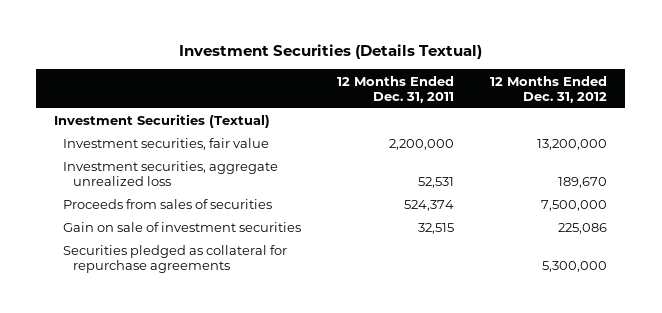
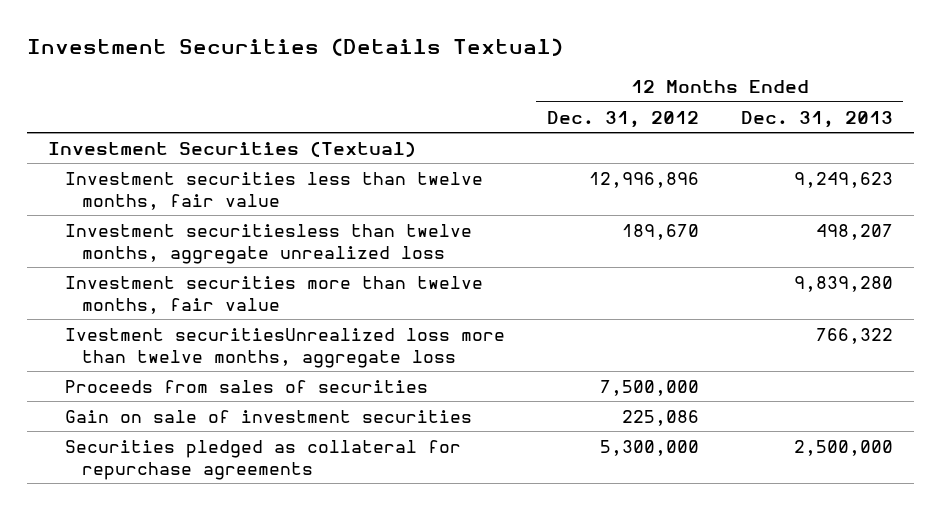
[337,75,455,103] 12 Months Ended Dec. 31, 2011 -> none
none -> [740,110,893,128] Dec. 31, 2013
[63,138,270,151] Investment securities, fair value -> [64,171,483,210] Investment securities less than twelve months, fair value
[537,139,608,151] 13,200,000 -> [588,171,699,188] 12,996,896
[63,161,279,187] Investment securities, aggregate unrealized loss -> [64,223,472,264] Investment securitiesless than twelve months, aggregate unrealized loss
none -> [64,275,483,314] Investment securities more than twelve months, fair value
none -> [64,327,505,368] Ivestment securitiesUnrealized loss more than twelve months, aggregate loss

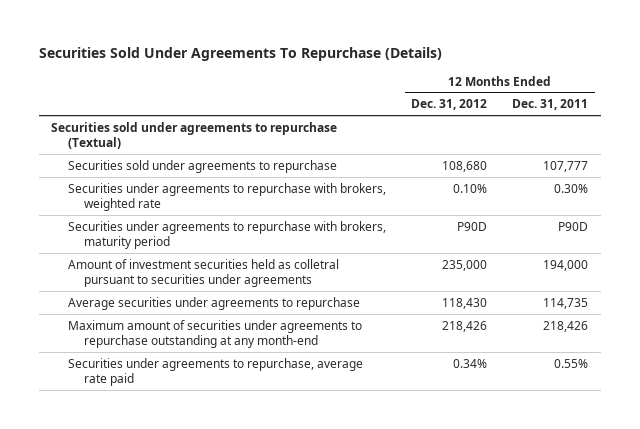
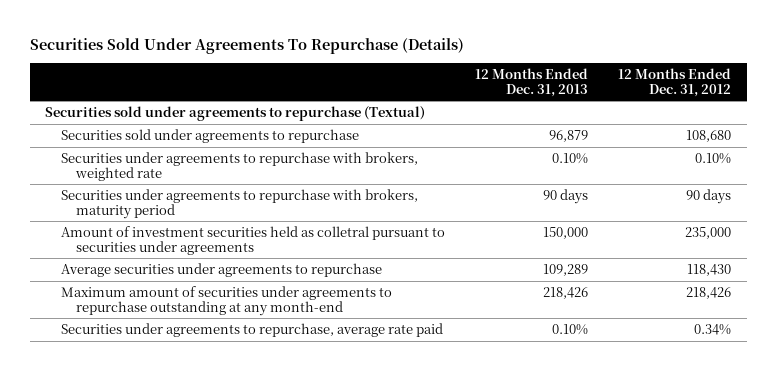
[512,99,589,111] Dec. 31, 2011 -> none
none -> [475,67,589,97] 12 Months Ended Dec. 31, 2013
[456,221,487,231] P90D -> [686,189,732,205] 90 days

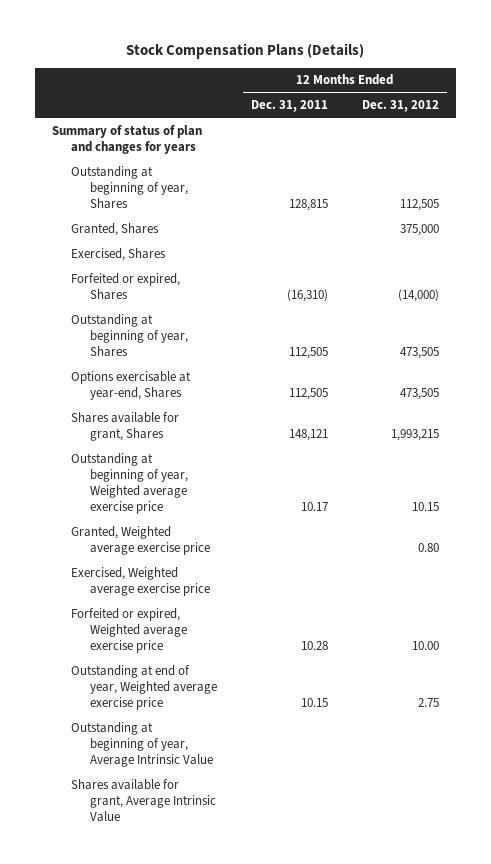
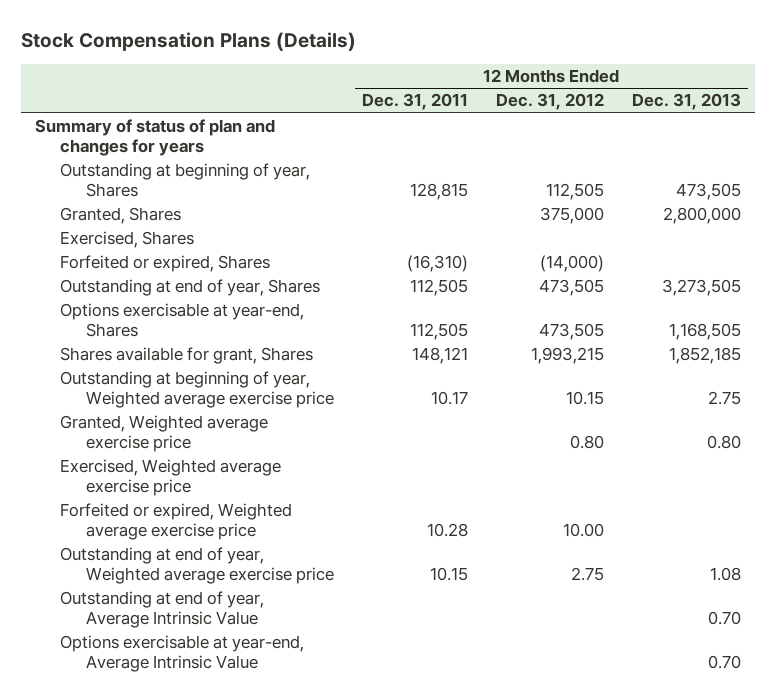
none -> [631,93,741,111] Dec. 31, 2013
[70,313,189,357] Outstanding at beginning of year, Shares -> [60,279,321,297] Outstanding at end of year, Shares
[70,721,214,767] Outstanding at beginning of year, Average Intrinsic Value -> [60,591,265,629] Outstanding at end of year, Average Intrinsic Value
[70,778,217,822] Shares available for grant, Average Intrinsic Value -> [60,635,305,673] Options exercisable at year-end, Average Intrinsic Value

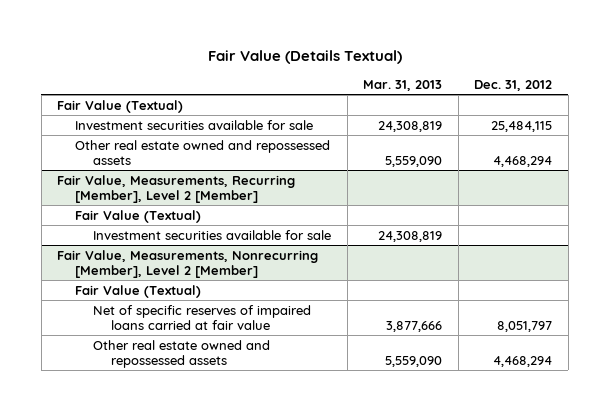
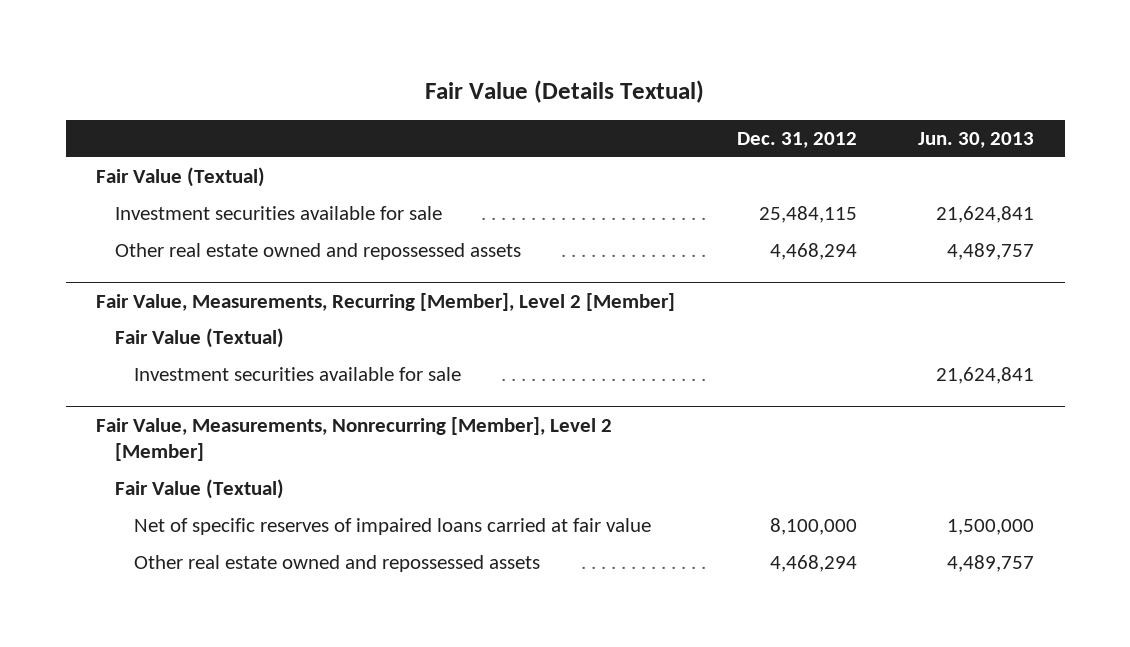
[363,80,443,92] Mar. 31, 2013 -> none
none -> [917,132,1034,149] Jun. 30, 2013
[497,320,553,332] 8,051,797 -> [769,518,857,536] 8,100,000

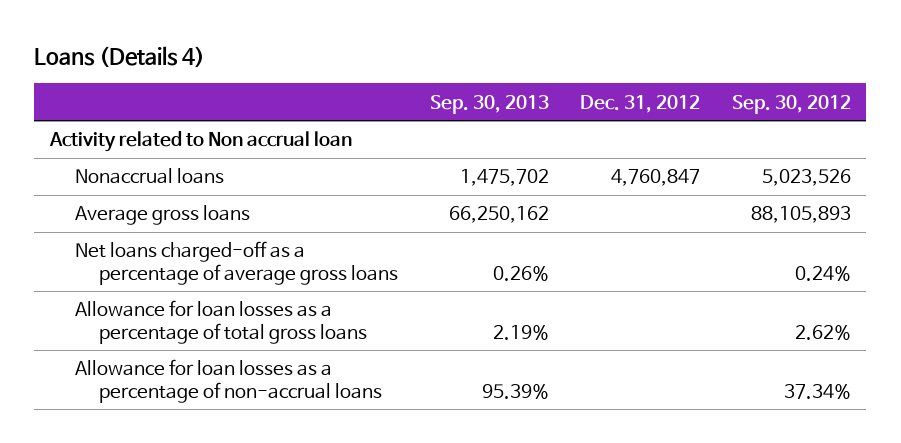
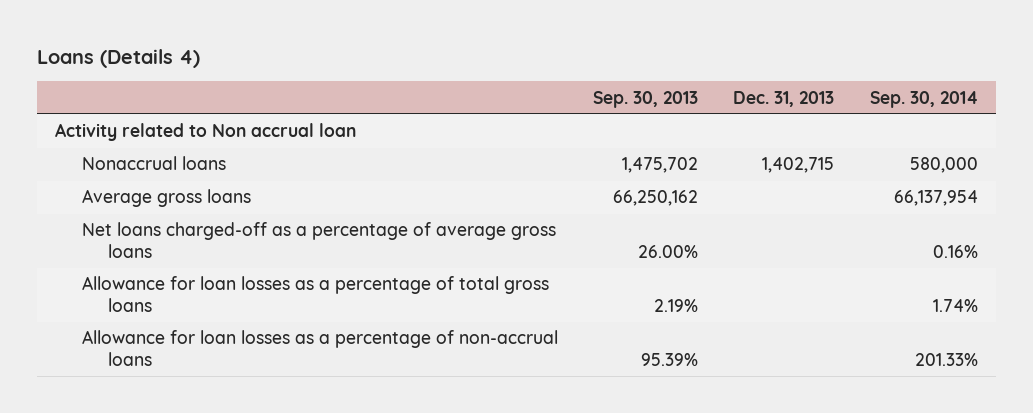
[580,94,701,113] Dec. 31, 2012 -> none
[731,94,851,114] Sep. 30, 2012 -> none
none -> [733,90,835,107] Dec. 31, 2013
none -> [869,90,978,108] Sep. 30, 2014
[492,265,549,281] 0.26% -> [638,244,699,258] 26.00%

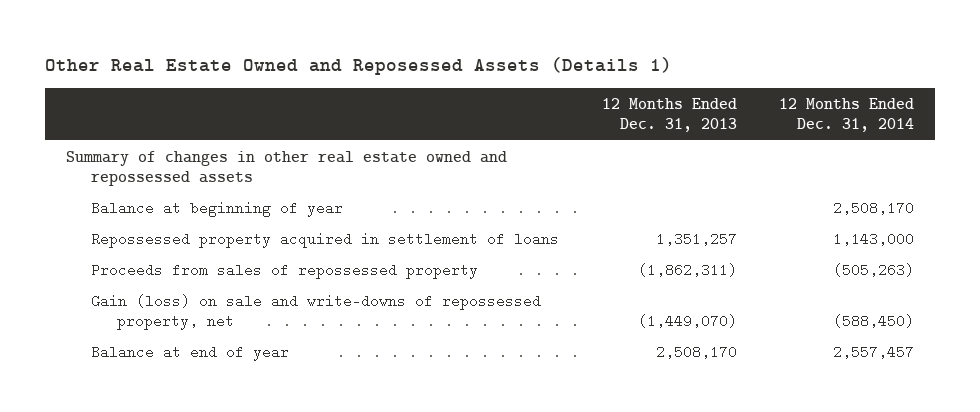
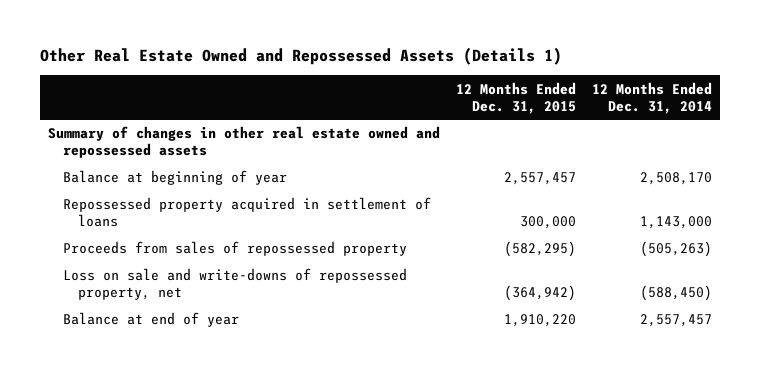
[44,57,672,76] Other Real Estate Owned and Reposessed Assets (Details 1) -> [40,47,563,66] Other Real Estate Owned and Repossessed Assets (Details 1)
[601,98,737,133] 12 Months Ended Dec. 31, 2013 -> none
none -> [456,81,577,114] 12 Months Ended Dec. 31, 2015
[91,293,542,330] Gain (loss) on sale and write-downs of repossessed property, net -> [63,268,408,301] Loss on sale and write-downs of repossessed property, net

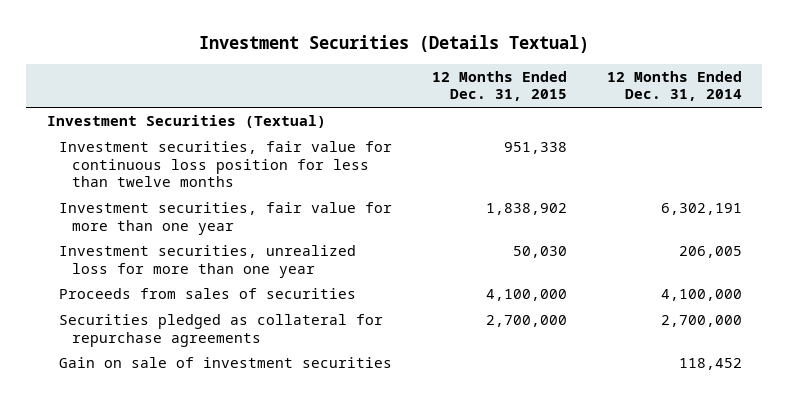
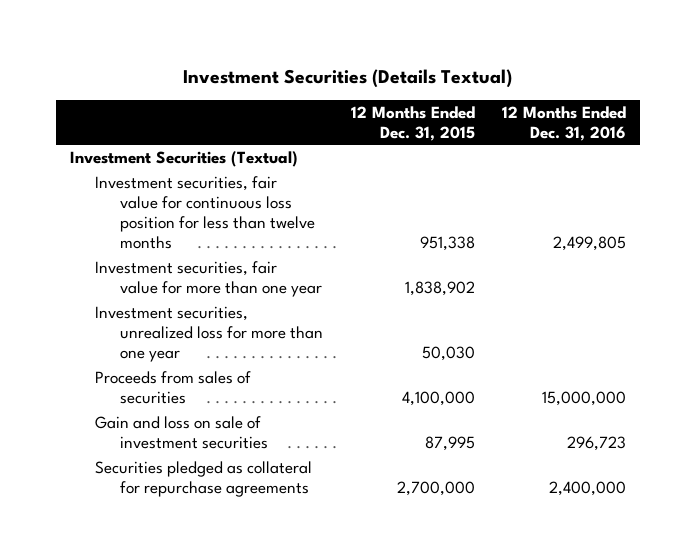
[607,71,743,102] 12 Months Ended Dec. 31, 2014 -> none
none -> [502,105,627,141] 12 Months Ended Dec. 31, 2016
none -> [94,415,269,449] Gain and loss on sale of investment securities
[59,357,393,369] Gain on sale of investment securities -> none

